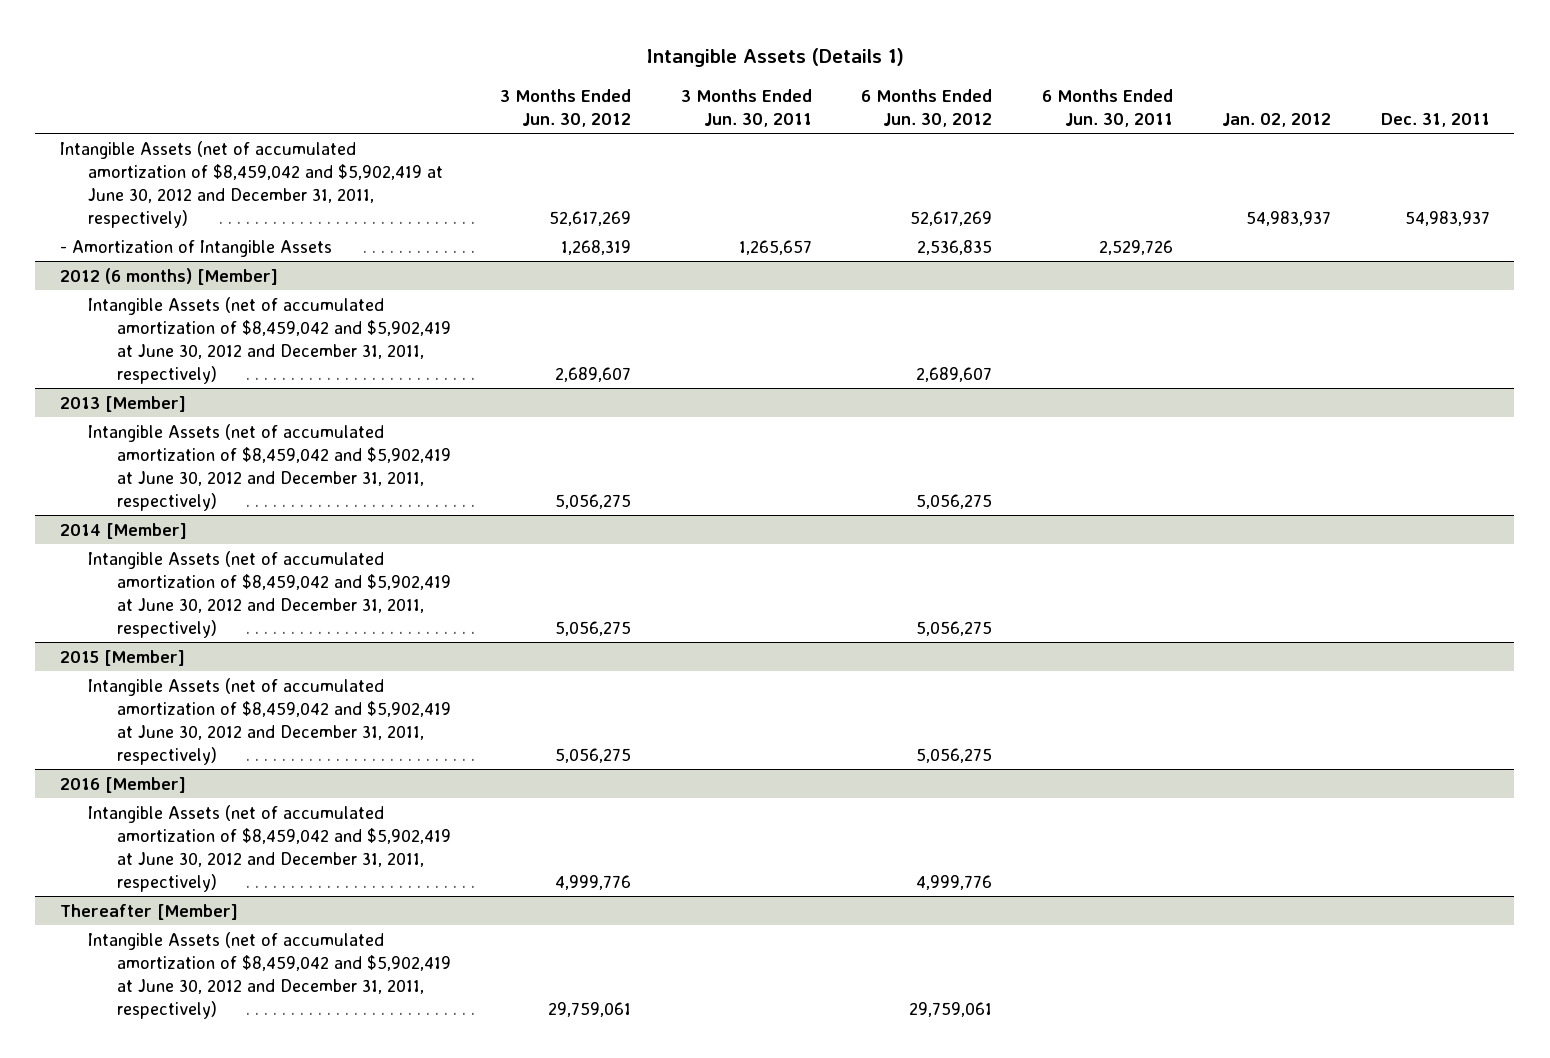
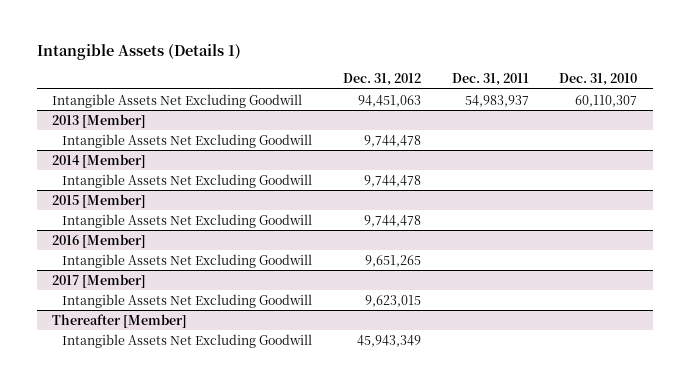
[500,88,632,127] 3 Months Ended Jun. 30, 2012 -> none
[680,88,812,127] 3 Months Ended Jun. 30, 2011 -> none
[861,88,993,127] 6 Months Ended Jun. 30, 2012 -> none
[1041,88,1173,127] 6 Months Ended Jun. 30, 2011 -> none
[1222,112,1332,127] Jan. 02, 2012 -> none
none -> [342,73,421,87] Dec. 31, 2012
none -> [559,73,638,87] Dec. 31, 2010
[59,239,332,257] - Amortization of Intangible Assets -> none
[59,267,278,285] 2012 (6 months) [Member] -> none
[88,296,451,384] Intangible Assets (net of accumulated amortization of $8,459,042 and $5,902,419 at June 30, 2012 and December 31, 2011, respectively) -> none
[59,140,444,228] Intangible Assets (net of accumulated amortization of $8,459,042 and $5,902,419 at June 30, 2012 and December 31, 2011, respectively) -> [52,93,303,108] Intangible Assets Net Excluding Goodwill
[88,423,451,511] Intangible Assets (net of accumulated amortization of $8,459,042 and $5,902,419 at June 30, 2012 and December 31, 2011, respectively) -> [61,133,312,148] Intangible Assets Net Excluding Goodwill
[88,550,451,638] Intangible Assets (net of accumulated amortization of $8,459,042 and $5,902,419 at June 30, 2012 and December 31, 2011, respectively) -> [61,173,312,188] Intangible Assets Net Excluding Goodwill
[88,677,451,765] Intangible Assets (net of accumulated amortization of $8,459,042 and $5,902,419 at June 30, 2012 and December 31, 2011, respectively) -> [61,213,312,228] Intangible Assets Net Excluding Goodwill
[88,804,451,892] Intangible Assets (net of accumulated amortization of $8,459,042 and $5,902,419 at June 30, 2012 and December 31, 2011, respectively) -> [61,253,312,268] Intangible Assets Net Excluding Goodwill
none -> [52,273,147,288] 2017 [Member]
none -> [61,293,312,308] Intangible Assets Net Excluding Goodwill
[88,931,451,1019] Intangible Assets (net of accumulated amortization of $8,459,042 and $5,902,419 at June 30, 2012 and December 31, 2011, respectively) -> [61,333,312,348] Intangible Assets Net Excluding Goodwill

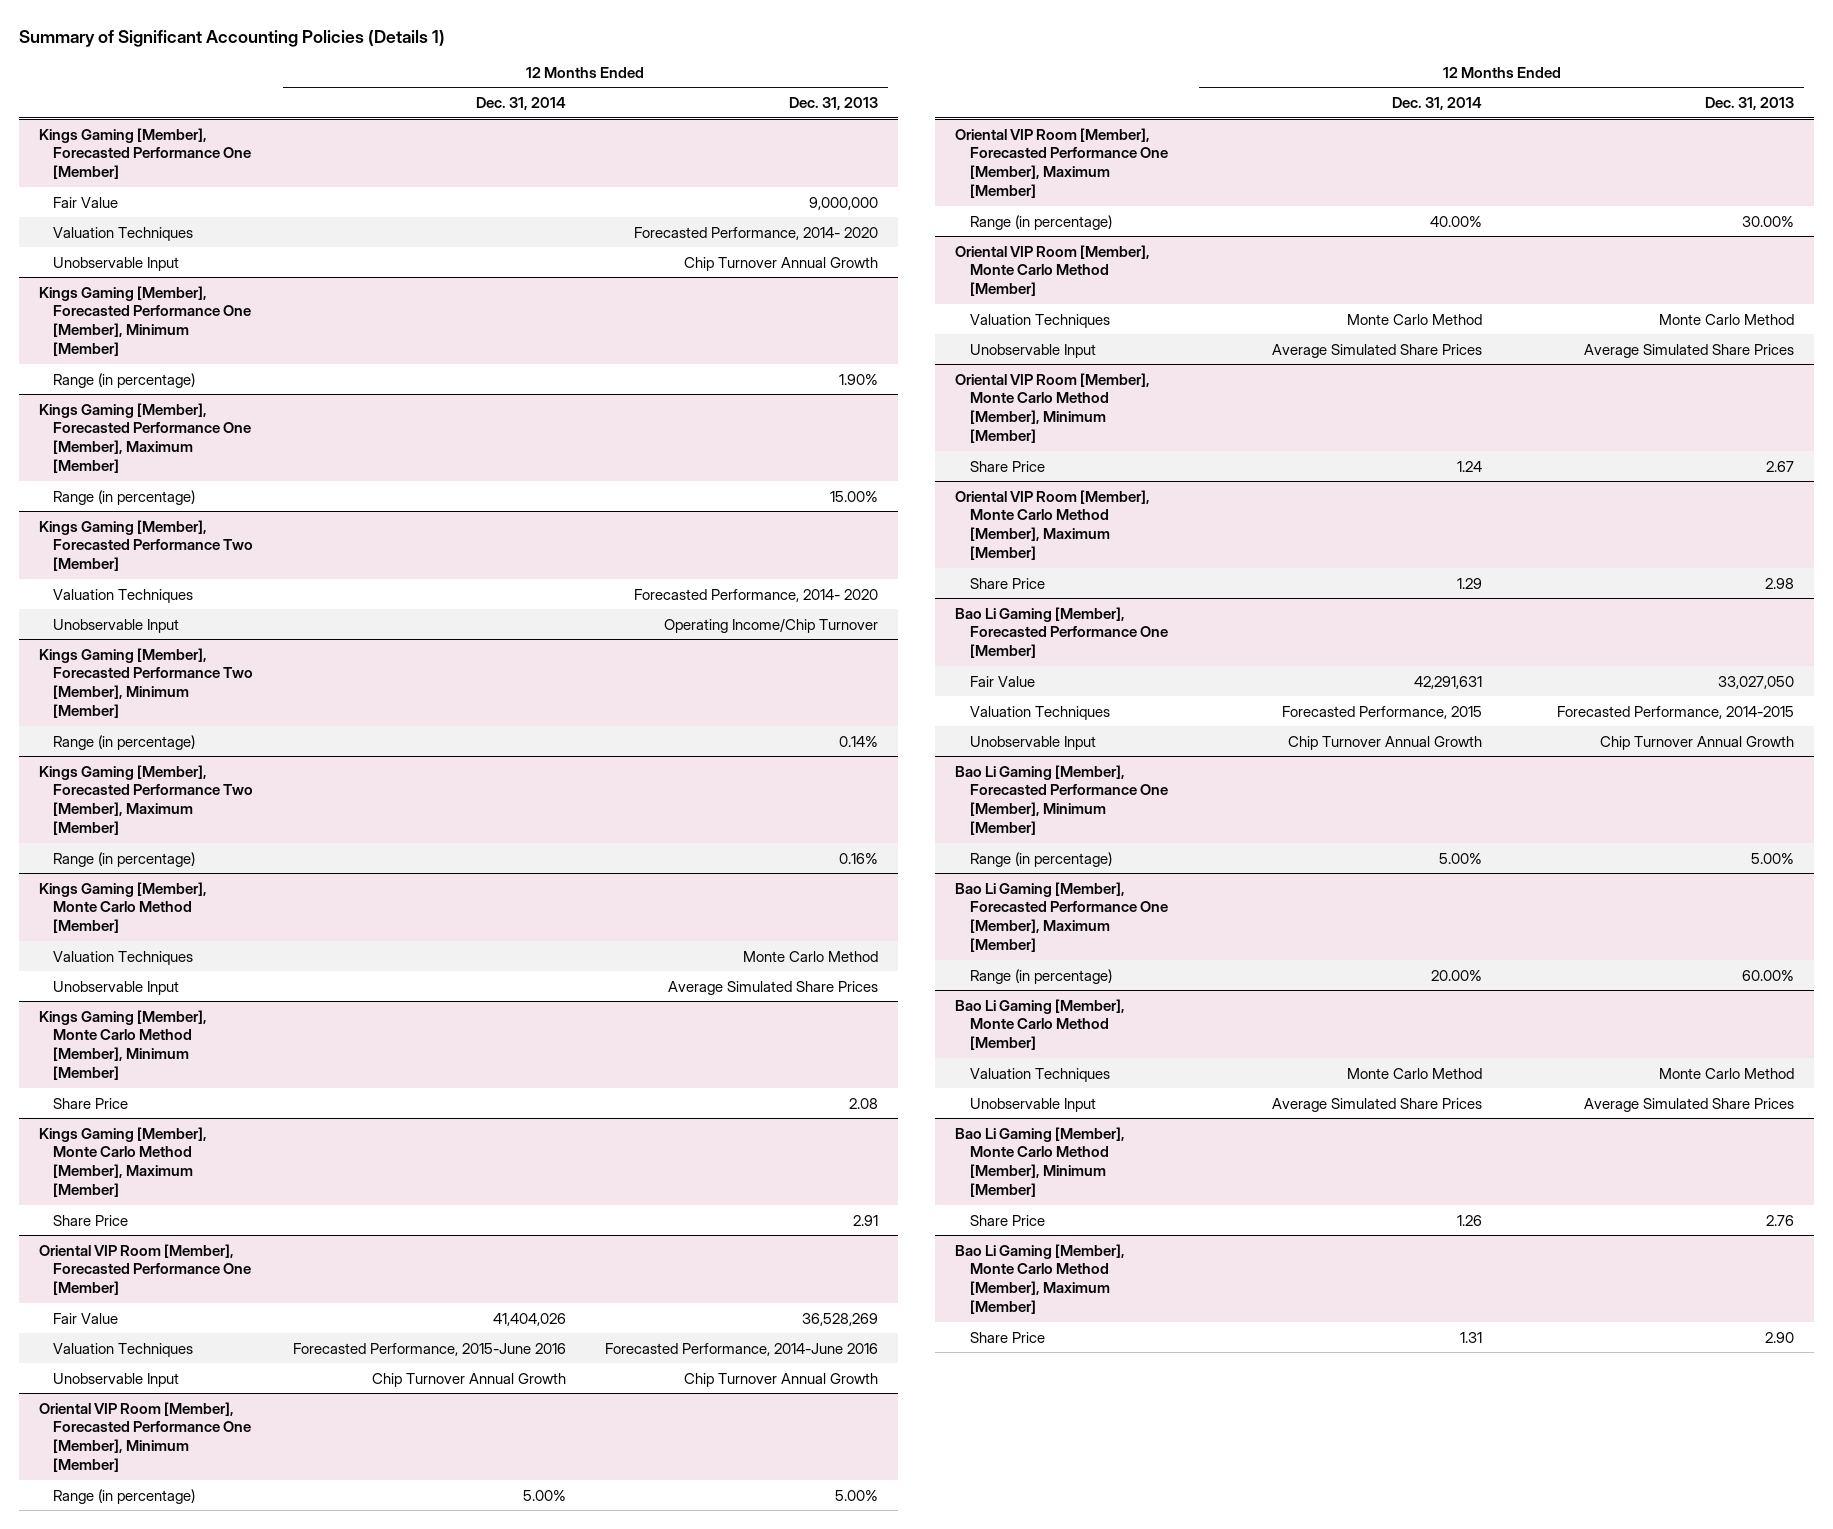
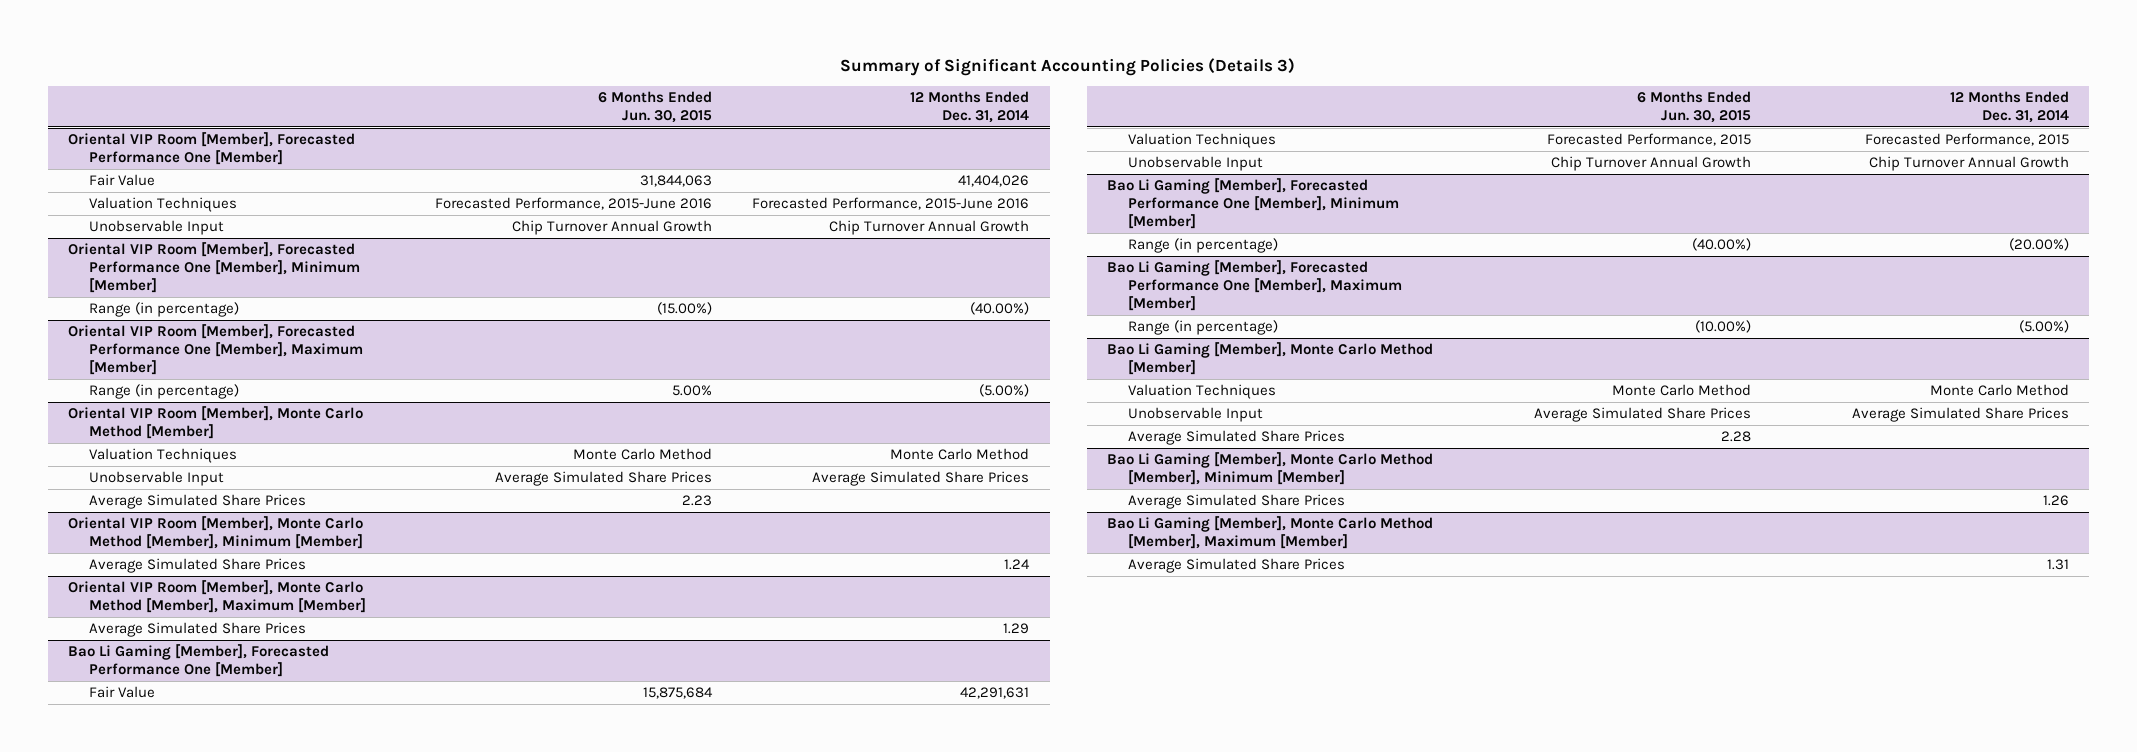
[19,29,446,47] Summary of Significant Accounting Policies (Details 1) -> [840,57,1296,76] Summary of Significant Accounting Policies (Details 3)
[788,97,878,111] Dec. 31, 2013 -> none
none -> [597,90,712,123] 6 Months Ended Jun. 30, 2015
[38,127,252,180] Kings Gaming [Member], Forecasted Performance One [Member] -> none
[53,196,119,208] Fair Value -> none
[53,226,194,241] Valuation Techniques -> none
[53,256,180,271] Unobservable Input -> none
[38,285,252,357] Kings Gaming [Member], Forecasted Performance One [Member], Minimum [Member] -> none
[53,372,196,388] Range (in percentage) -> none
[38,402,252,474] Kings Gaming [Member], Forecasted Performance One [Member], Maximum [Member] -> none
[53,489,196,505] Range (in percentage) -> none
[38,519,254,572] Kings Gaming [Member], Forecasted Performance Two [Member] -> none
[53,588,194,603] Valuation Techniques -> none
[53,618,180,633] Unobservable Input -> none
[38,647,254,719] Kings Gaming [Member], Forecasted Performance Two [Member], Minimum [Member] -> none
[53,734,196,750] Range (in percentage) -> none
[38,764,254,836] Kings Gaming [Member], Forecasted Performance Two [Member], Maximum [Member] -> none
[53,851,196,867] Range (in percentage) -> none
[38,881,207,934] Kings Gaming [Member], Monte Carlo Method [Member] -> none
[53,950,194,965] Valuation Techniques -> none
[53,980,180,995] Unobservable Input -> none
[38,1009,207,1081] Kings Gaming [Member], Monte Carlo Method [Member], Minimum [Member] -> none
[53,1097,129,1109] Share Price -> none
[38,1126,207,1198] Kings Gaming [Member], Monte Carlo Method [Member], Maximum [Member] -> none
[53,1214,129,1226] Share Price -> none
[522,1489,566,1501] 5.00% -> [970,302,1030,316] (40.00%)
[1429,215,1482,227] 40.00% -> [979,384,1030,398] (5.00%)
none -> [88,494,306,510] Average Simulated Share Prices
[969,460,1045,472] Share Price -> [88,558,306,574] Average Simulated Share Prices
[969,577,1045,589] Share Price -> [88,622,306,638] Average Simulated Share Prices
[1438,852,1482,864] 5.00% -> [2008,238,2069,252] (20.00%)
[1430,969,1482,981] 20.00% -> [2018,320,2069,334] (5.00%)
none -> [1127,430,1345,446] Average Simulated Share Prices
[969,1214,1045,1226] Share Price -> [1127,494,1345,510] Average Simulated Share Prices
[969,1331,1045,1343] Share Price -> [1127,558,1345,574] Average Simulated Share Prices

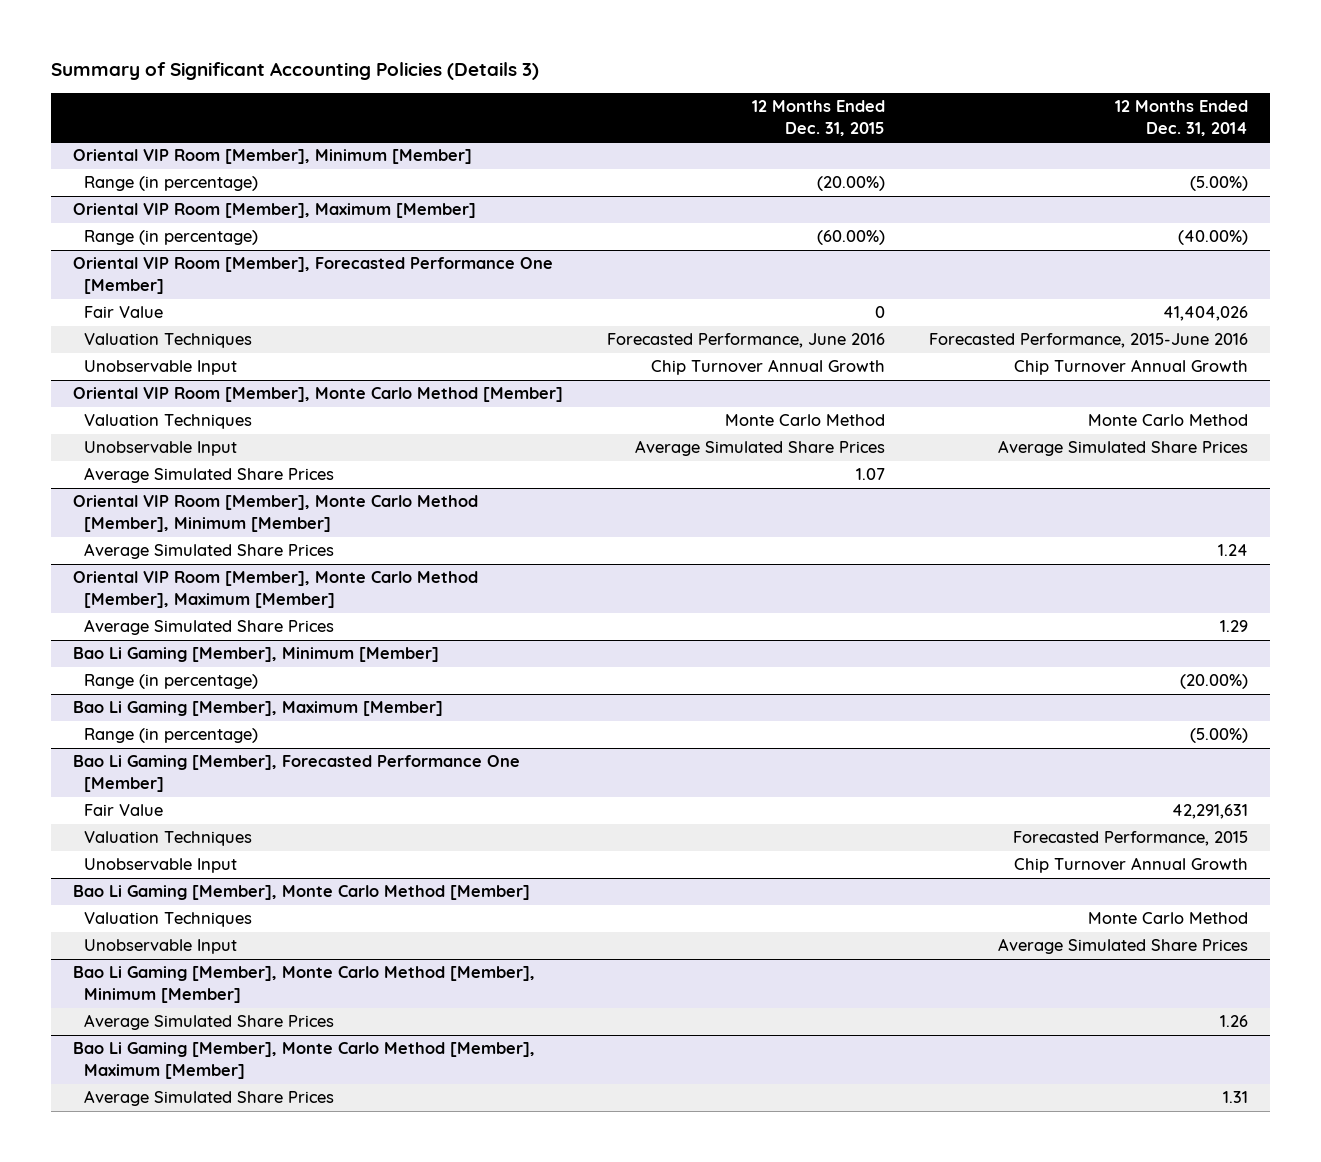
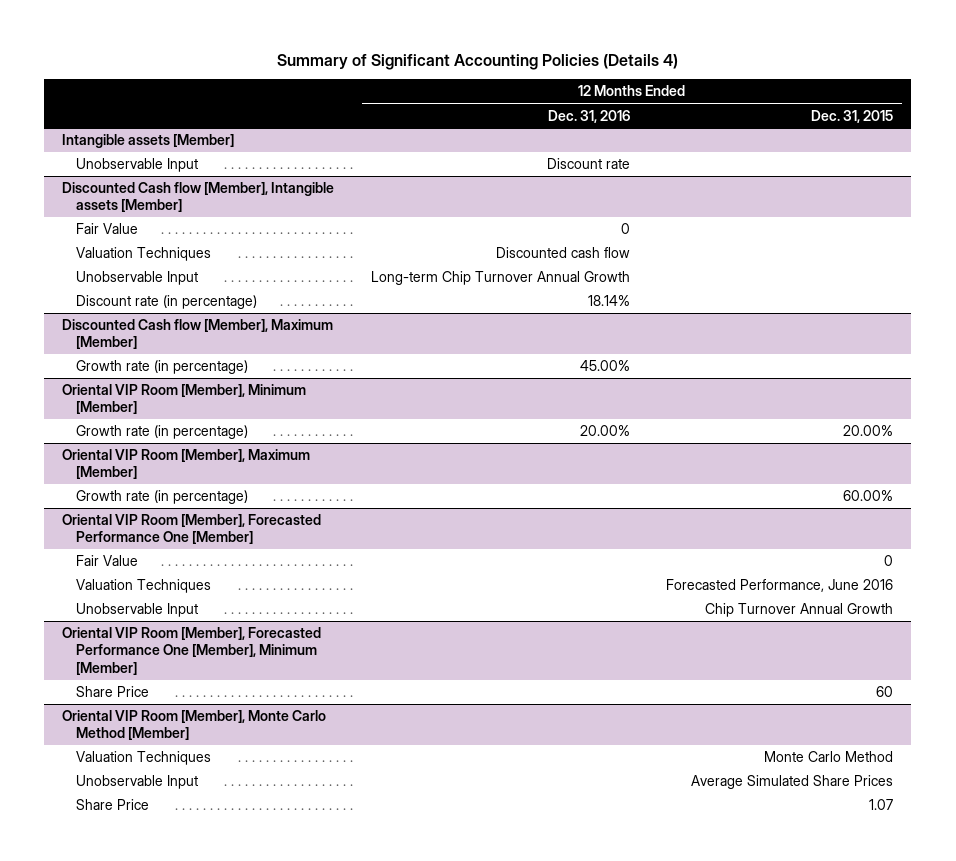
[50,62,539,81] Summary of Significant Accounting Policies (Details 3) -> [276,53,678,70] Summary of Significant Accounting Policies (Details 4)
[1115,100,1249,136] 12 Months Ended Dec. 31, 2014 -> none
none -> [547,109,630,123] Dec. 31, 2016
none -> [62,134,235,149] Intangible assets [Member]
none -> [76,158,199,173] Unobservable Input
none -> [62,182,335,213] Discounted Cash flow [Member], Intangible assets [Member]
none -> [76,223,139,235] Fair Value
none -> [76,247,212,262] Valuation Techniques
none -> [76,271,199,286] Unobservable Input
none -> [76,295,258,310] Discount rate (in percentage)
none -> [62,319,334,350] Discounted Cash flow [Member], Maximum [Member]
none -> [76,360,249,375] Growth rate (in percentage)
[84,176,259,192] Range (in percentage) -> none
none -> [76,425,249,440] Growth rate (in percentage)
[84,230,259,246] Range (in percentage) -> none
none -> [76,490,249,505] Growth rate (in percentage)
none -> [62,627,322,675] Oriental VIP Room [Member], Forecasted Performance One [Member], Minimum [Member]
none -> [76,686,150,698] Share Price
[84,467,335,484] Average Simulated Share Prices -> none
[72,495,478,532] Oriental VIP Room [Member], Monte Carlo Method [Member], Minimum [Member] -> none
[84,543,335,560] Average Simulated Share Prices -> none
[72,571,478,608] Oriental VIP Room [Member], Monte Carlo Method [Member], Maximum [Member] -> none
[84,619,335,636] Average Simulated Share Prices -> none
[72,647,439,663] Bao Li Gaming [Member], Minimum [Member] -> none
[84,674,259,690] Range (in percentage) -> none
[72,701,443,717] Bao Li Gaming [Member], Maximum [Member] -> none
[84,728,259,744] Range (in percentage) -> none
[72,755,520,792] Bao Li Gaming [Member], Forecasted Performance One [Member] -> none
[84,804,164,817] Fair Value -> none
[84,831,253,847] Valuation Techniques -> none
[84,858,238,874] Unobservable Input -> none
[72,885,530,901] Bao Li Gaming [Member], Monte Carlo Method [Member] -> none
[84,912,253,928] Valuation Techniques -> none
[84,939,238,955] Unobservable Input -> none
[72,966,535,1003] Bao Li Gaming [Member], Monte Carlo Method [Member], Minimum [Member] -> none
[84,1014,335,1031] Average Simulated Share Prices -> none
[72,1042,535,1079] Bao Li Gaming [Member], Monte Carlo Method [Member], Maximum [Member] -> none
[84,1090,335,1107] Average Simulated Share Prices -> none
none -> [76,799,150,811] Share Price

